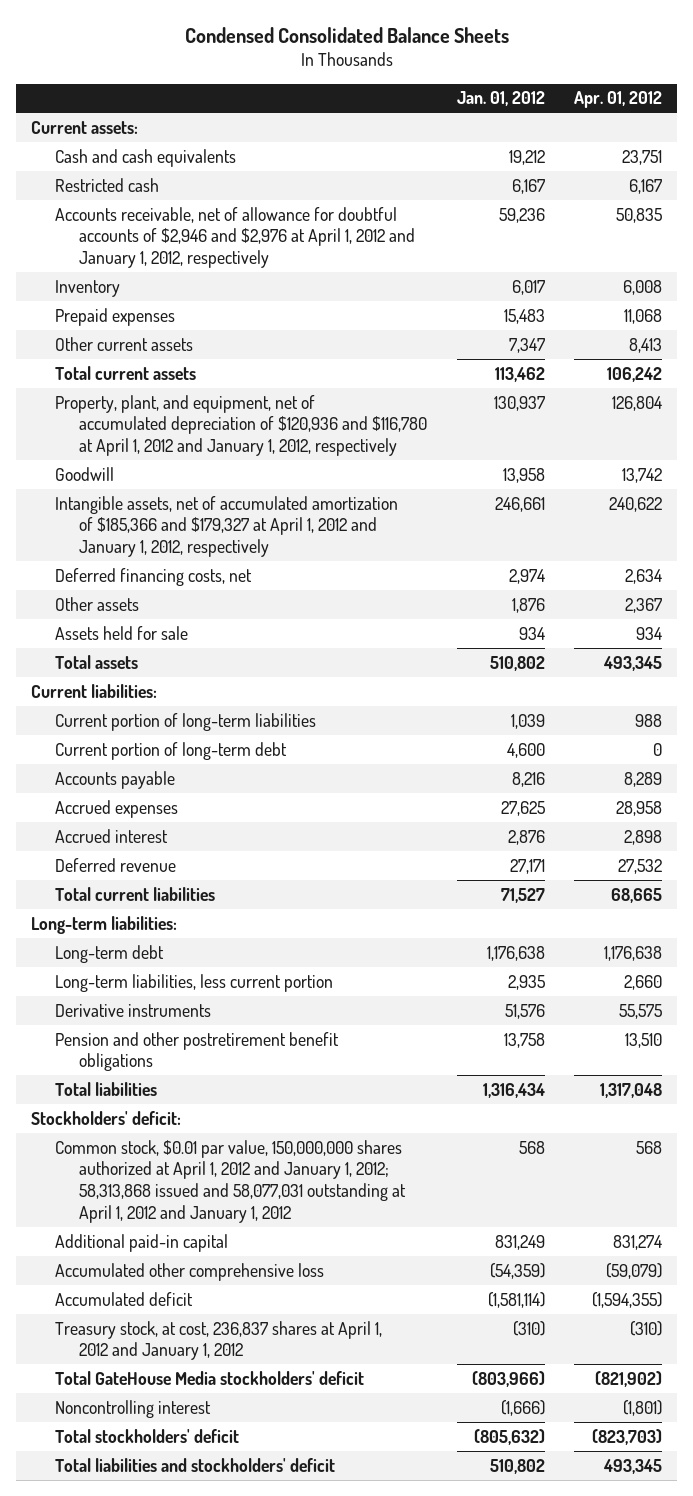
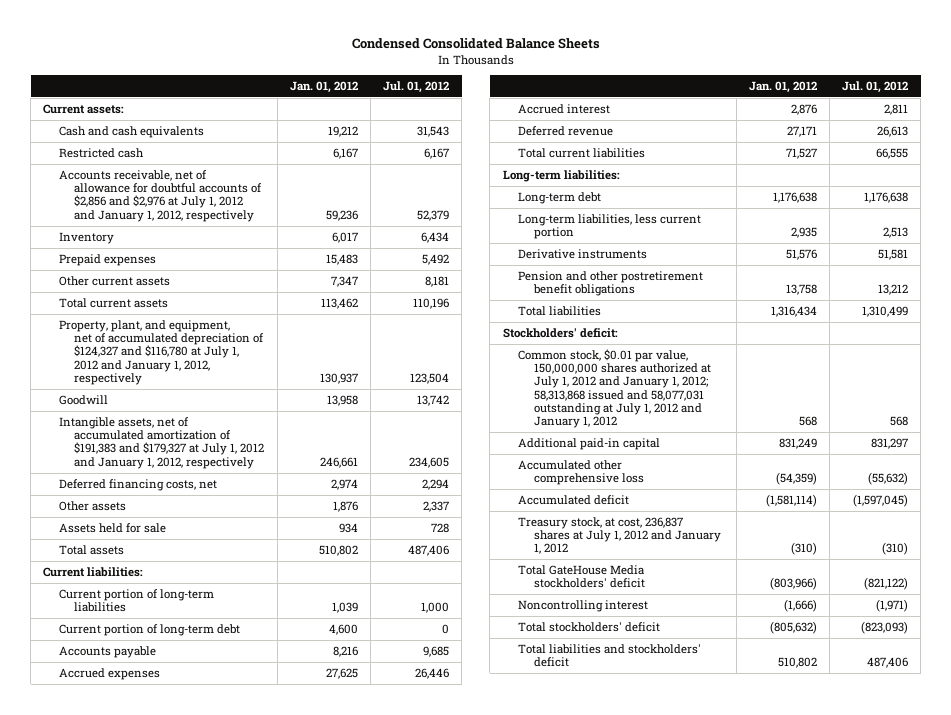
[574,91,663,109] Apr. 01, 2012 -> none
none -> [382,81,449,94] Jul. 01, 2012
[54,206,415,268] Accounts receivable, net of allowance for doubtful accounts of $2,946 and $2,976 at April 1, 2012 and January 1, 2012, respectively -> [58,170,263,222] Accounts receivable, net of allowance for doubtful accounts of $2,856 and $2,976 at July 1, 2012 and January 1, 2012, respectively
[54,394,427,456] Property, plant, and equipment, net of accumulated depreciation of $120,936 and $116,780 at April 1, 2012 and January 1, 2012, respectively -> [58,320,265,385] Property, plant, and equipment, net of accumulated depreciation of $124,327 and $116,780 at July 1, 2012 and January 1, 2012, respectively
[54,495,398,557] Intangible assets, net of accumulated amortization of $185,366 and $179,327 at April 1, 2012 and January 1, 2012, respectively -> [58,417,265,469] Intangible assets, net of accumulated amortization of $191,383 and $179,327 at July 1, 2012 and January 1, 2012, respectively
[54,1139,406,1223] Common stock, $0.01 par value, 150,000,000 shares authorized at April 1, 2012 and January 1, 2012; 58,313,868 issued and 58,077,031 outstanding at April 1, 2012 and January 1, 2012 -> [518,349,711,428] Common stock, $0.01 par value, 150,000,000 shares authorized at July 1, 2012 and January 1, 2012; 58,313,868 issued and 58,077,031 outstanding at July 1, 2012 and January 1, 2012
[54,1320,382,1361] Treasury stock, at cost, 236,837 shares at April 1, 2012 and January 1, 2012 -> [518,517,721,555] Treasury stock, at cost, 236,837 shares at July 1, 2012 and January 1, 2012

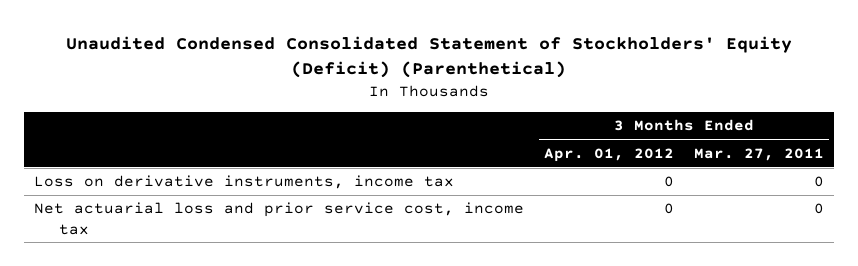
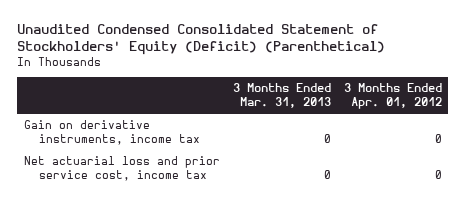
[694,147,825,161] Mar. 27, 2011 -> none
none -> [232,83,331,109] 3 Months Ended Mar. 31, 2013
[33,175,454,190] Loss on derivative instruments, income tax -> [23,120,201,146] Gain on derivative instruments, income tax

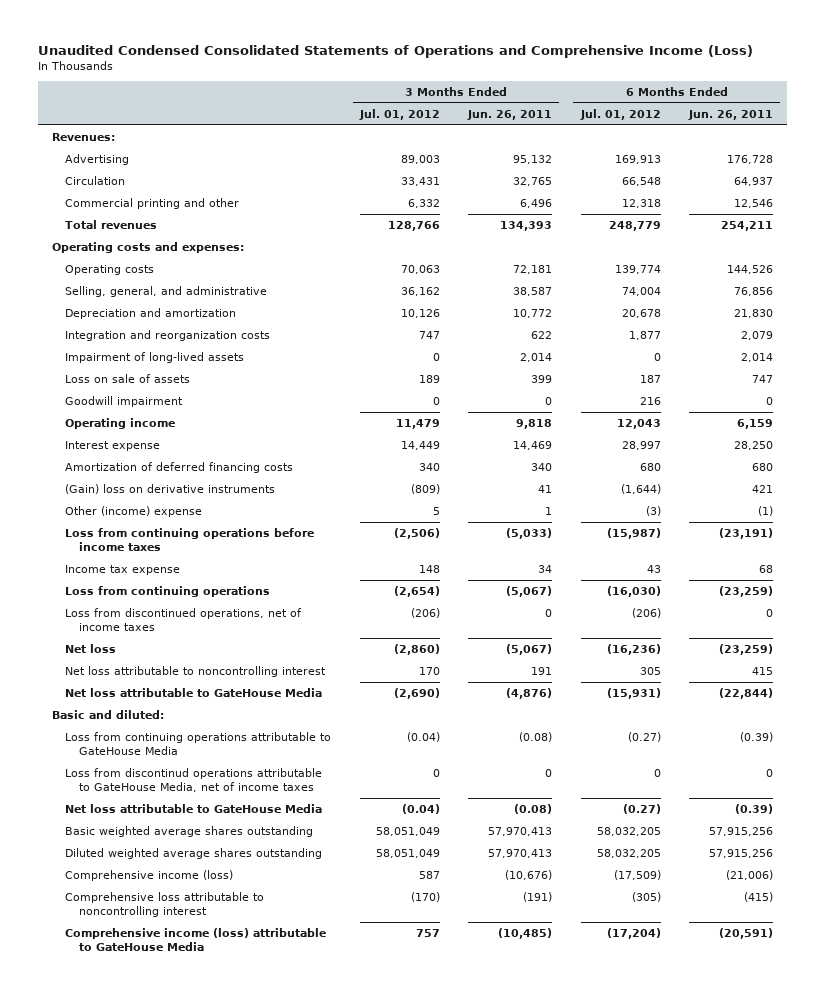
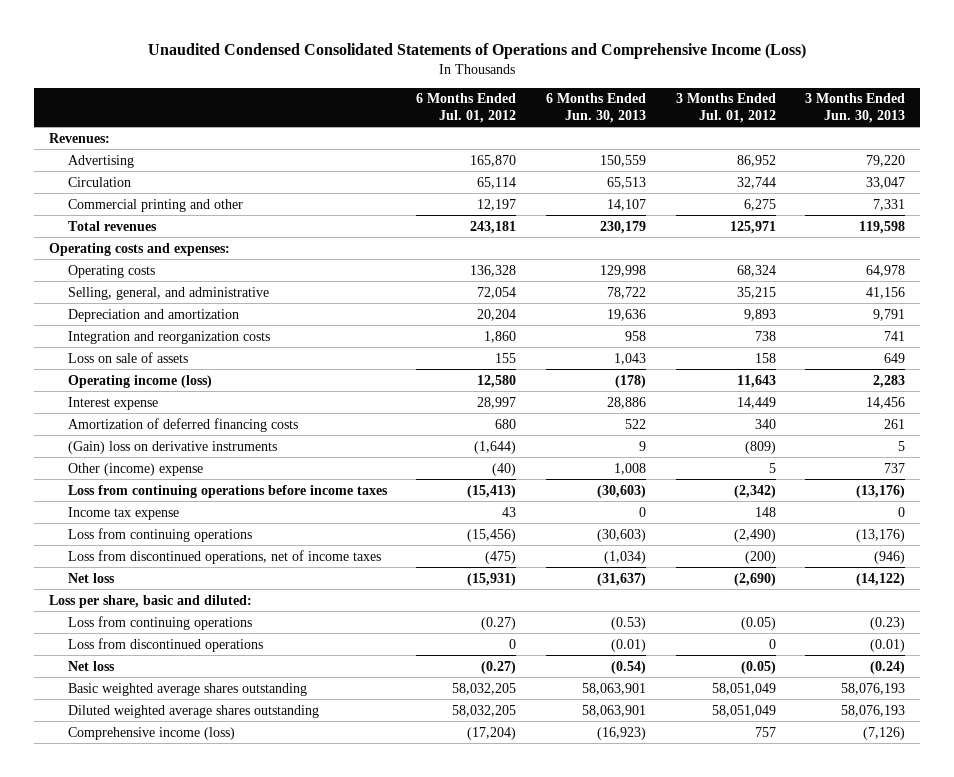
[467,109,553,120] Jun. 26, 2011 -> none
[687,109,773,120] Jun. 26, 2011 -> none
none -> [545,93,646,123] 6 Months Ended Jun. 30, 2013
none -> [805,93,906,123] 3 Months Ended Jun. 30, 2013
[400,155,440,165] 89,003 -> [736,154,776,167] 86,952
[614,155,661,165] 169,913 -> [470,154,517,167] 165,870
[400,177,440,187] 33,431 -> [736,176,776,189] 32,744
[621,177,661,187] 66,548 -> [477,176,517,189] 65,114
[407,199,440,209] 6,332 -> [743,198,776,211] 6,275
[621,199,661,209] 12,318 -> [477,198,517,211] 12,197
[387,221,440,232] 128,766 -> [729,220,776,234] 125,971
[608,221,661,232] 248,779 -> [470,220,517,234] 243,181
[65,352,245,364] Impairment of long-lived assets -> none
[65,396,184,408] Goodwill impairment -> none
[400,265,440,275] 70,063 -> [736,264,776,277] 68,324
[614,265,661,275] 139,774 -> [470,264,517,277] 136,328
[400,287,440,297] 36,162 -> [736,286,776,299] 35,215
[621,287,661,297] 74,004 -> [477,286,517,299] 72,054
[400,309,440,319] 10,126 -> [743,308,776,321] 9,893
[621,309,661,319] 20,678 -> [477,308,517,321] 20,204
[418,331,440,340] 747 -> [754,330,776,341] 738
[628,331,661,341] 1,877 -> [484,330,517,343] 1,860
[418,375,440,384] 189 -> [754,352,776,363] 158
[639,375,661,384] 187 -> [495,352,517,363] 155
[65,418,176,430] Operating income -> [67,374,212,388] Operating income (loss)
[395,419,440,430] 11,479 -> [736,374,776,388] 11,643
[616,419,661,430] 12,043 -> [477,374,517,388] 12,580
[645,506,661,517] (3) -> [492,462,517,476] (40)
[393,528,440,540] (2,506) -> [733,484,776,498] (2,342)
[606,528,661,540] (15,987) -> [467,484,517,498] (15,413)
[65,666,327,678] Net loss attributable to noncontrolling interest -> none
[65,688,323,698] Net loss attributable to GateHouse Media -> none
[393,586,440,598] (2,654) -> [733,528,776,542] (2,490)
[606,586,661,598] (16,030) -> [467,528,517,542] (15,456)
[410,608,440,619] (206) -> [744,550,776,564] (200)
[631,608,661,619] (206) -> [485,550,517,564] (475)
[393,644,440,656] (2,860) -> [733,572,776,586] (2,690)
[606,644,661,656] (16,236) -> [467,572,517,586] (15,931)
[51,710,164,720] Basic and diluted: -> [48,594,252,608] Loss per share, basic and diluted:
[65,732,332,755] Loss from continuing operations attributable to GateHouse Media -> [67,615,252,630] Loss from continuing operations
[406,732,440,743] (0.04) -> [740,616,776,630] (0.05)
[65,768,323,792] Loss from discontinud operations attributable to GateHouse Media, net of income taxes -> [67,637,263,652] Loss from discontinued operations
[65,804,323,814] Net loss attributable to GateHouse Media -> [67,660,115,671] Net loss
[401,804,440,815] (0.04) -> [740,660,776,674] (0.05)
[65,892,265,917] Comprehensive loss attributable to noncontrolling interest -> none
[65,928,327,951] Comprehensive income (loss) attributable to GateHouse Media -> none
[418,871,440,880] 587 -> [754,726,776,737] 757
[613,870,661,881] (17,509) -> [467,726,517,740] (17,204)

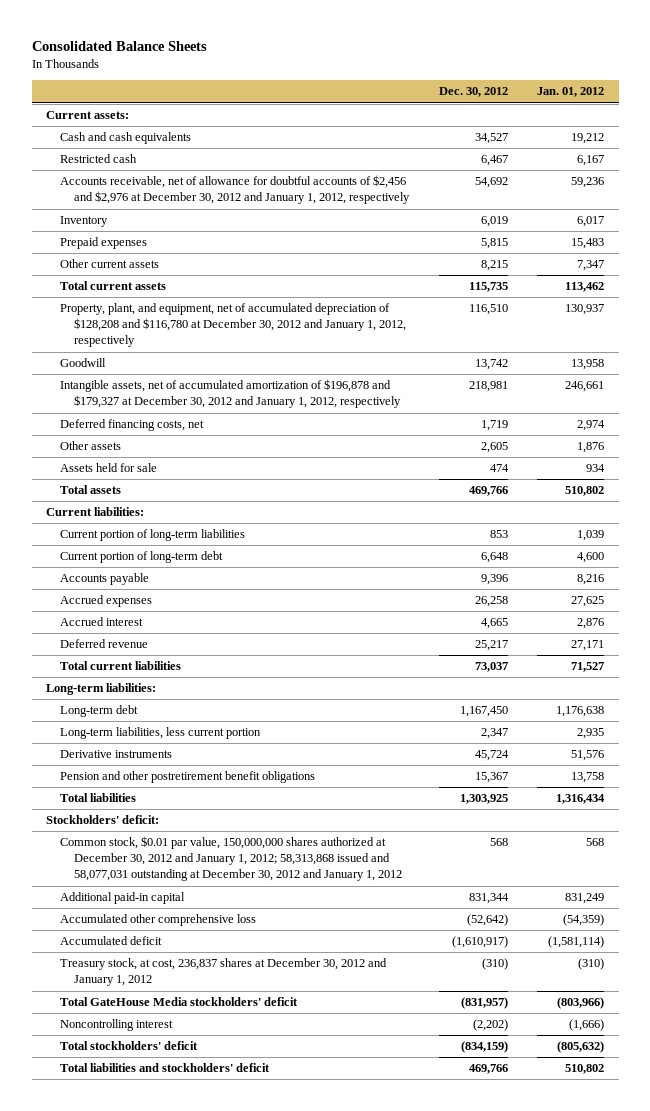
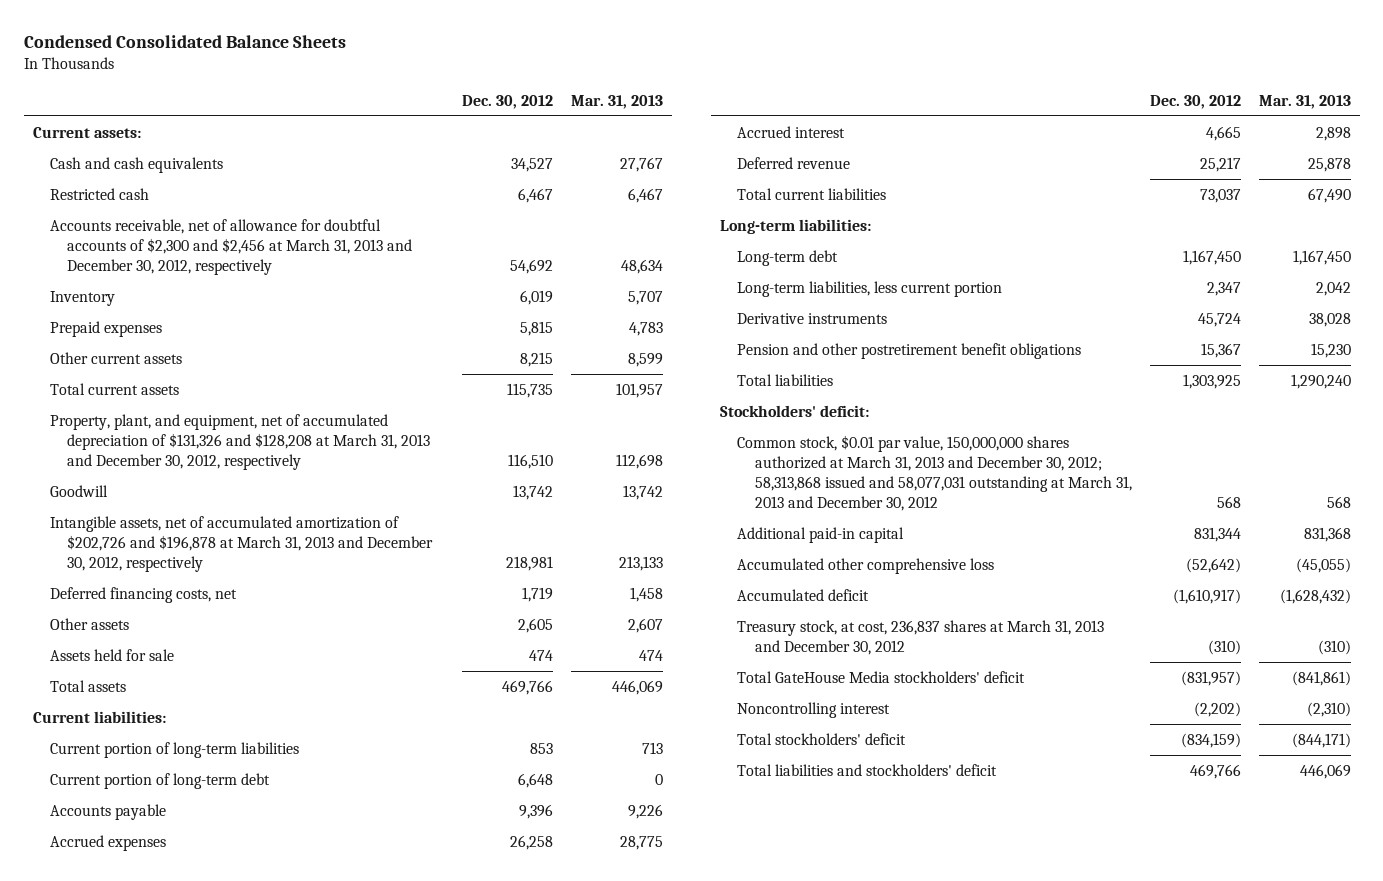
[31,40,207,51] Consolidated Balance Sheets -> [23,34,346,48] Condensed Consolidated Balance Sheets
[537,87,605,98] Jan. 01, 2012 -> none
none -> [571,94,664,109] Mar. 31, 2013
[60,175,411,205] Accounts receivable, net of allowance for doubtful accounts of $2,456 and $2,976 at December 30, 2012 and January 1, 2012, respectively -> [49,218,413,275] Accounts receivable, net of allowance for doubtful accounts of $2,300 and $2,456 at March 31, 2013 and December 30, 2012, respectively
[60,303,407,348] Property, plant, and equipment, net of accumulated depreciation of $128,208 and $116,780 at December 30, 2012 and January 1, 2012, respectively -> [49,413,431,470] Property, plant, and equipment, net of accumulated depreciation of $131,326 and $128,208 at March 31, 2013 and December 30, 2012, respectively
[60,379,402,409] Intangible assets, net of accumulated amortization of $196,878 and $179,327 at December 30, 2012 and January 1, 2012, respectively -> [49,515,434,572] Intangible assets, net of accumulated amortization of $202,726 and $196,878 at March 31, 2013 and December 30, 2012, respectively
[60,836,403,882] Common stock, $0.01 par value, 150,000,000 shares authorized at December 30, 2012 and January 1, 2012; 58,313,868 issued and 58,077,031 outstanding at December 30, 2012 and January 1, 2012 -> [737,434,1132,511] Common stock, $0.01 par value, 150,000,000 shares authorized at March 31, 2013 and December 30, 2012; 58,313,868 issued and 58,077,031 outstanding at March 31, 2013 and December 30, 2012
[60,958,388,987] Treasury stock, at cost, 236,837 shares at December 30, 2012 and January 1, 2012 -> [737,619,1105,655] Treasury stock, at cost, 236,837 shares at March 31, 2013 and December 30, 2012

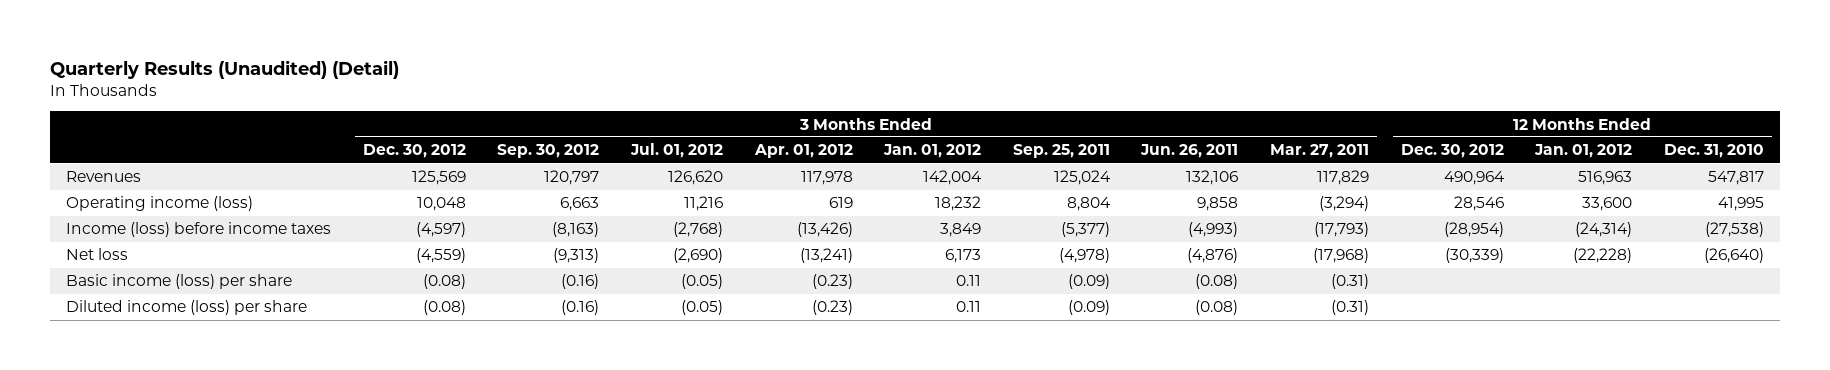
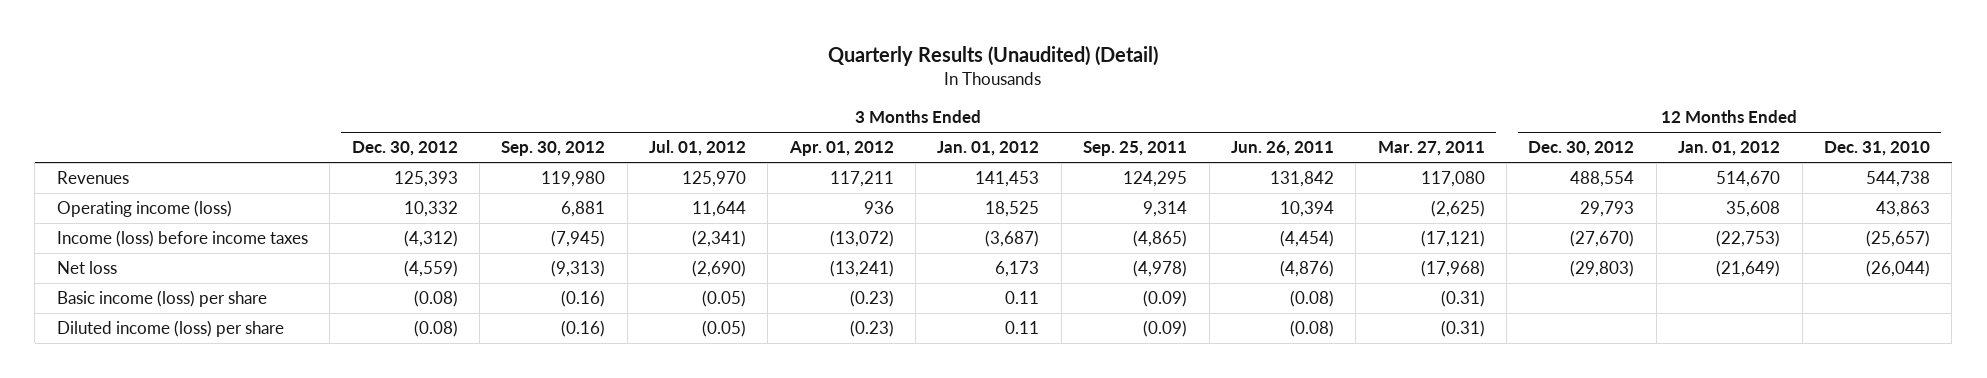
[411,170,466,186] 125,569 -> [393,171,458,188] 125,393
[544,170,600,186] 120,797 -> [541,171,606,188] 119,980
[668,170,724,186] 126,620 -> [681,171,746,188] 125,970
[800,171,853,186] 117,978 -> [829,171,894,188] 117,211
[923,170,983,186] 142,004 -> [975,171,1040,188] 141,453
[1053,170,1111,186] 125,024 -> [1123,171,1188,188] 124,295
[1186,170,1239,186] 132,106 -> [1269,171,1334,188] 131,842
[1317,170,1370,186] 117,829 -> [1420,171,1485,188] 117,080
[1443,171,1505,186] 490,964 -> [1570,171,1635,188] 488,554
[1578,171,1633,186] 516,963 -> [1716,171,1781,188] 514,670
[1707,171,1764,186] 547,817 -> [1865,171,1930,188] 544,738
[416,197,466,212] 10,048 -> [403,201,458,218] 10,332
[560,197,600,212] 6,663 -> [561,201,606,218] 6,881
[684,196,724,212] 11,216 -> [691,201,746,218] 11,644
[828,197,853,209] 619 -> [863,201,894,215] 936
[935,196,982,212] 18,232 -> [985,201,1040,218] 18,525
[1066,197,1111,212] 8,804 -> [1143,201,1188,218] 9,314
[1197,197,1239,212] 9,858 -> [1279,201,1334,218] 10,394
[1319,196,1370,212] (3,294) -> [1430,200,1485,218] (2,625)
[1453,196,1504,212] 28,546 -> [1580,201,1635,218] 29,793
[1582,197,1633,212] 33,600 -> [1726,201,1781,218] 35,608
[1717,197,1764,212] 41,995 -> [1875,201,1930,218] 43,863
[415,222,466,238] (4,597) -> [403,230,458,248] (4,312)
[552,222,600,238] (8,163) -> [551,230,606,248] (7,945)
[673,222,724,238] (2,768) -> [691,230,746,248] (2,341)
[796,222,853,238] (13,426) -> [829,230,894,248] (13,072)
[940,223,982,238] 3,849 -> [985,230,1040,248] (3,687)
[1060,222,1110,238] (5,377) -> [1133,230,1188,248] (4,865)
[1188,222,1239,238] (4,993) -> [1279,230,1334,248] (4,454)
[1314,222,1370,238] (17,793) -> [1420,230,1485,248] (17,121)
[1443,222,1504,238] (28,954) -> [1570,230,1635,248] (27,670)
[1575,222,1633,238] (24,314) -> [1716,230,1781,248] (22,753)
[1704,222,1764,238] (27,538) -> [1865,230,1930,248] (25,657)
[1444,248,1504,264] (30,339) -> [1570,260,1635,278] (29,803)
[1573,248,1633,264] (22,228) -> [1716,260,1781,278] (21,649)
[1703,248,1764,264] (26,640) -> [1865,260,1930,278] (26,044)

